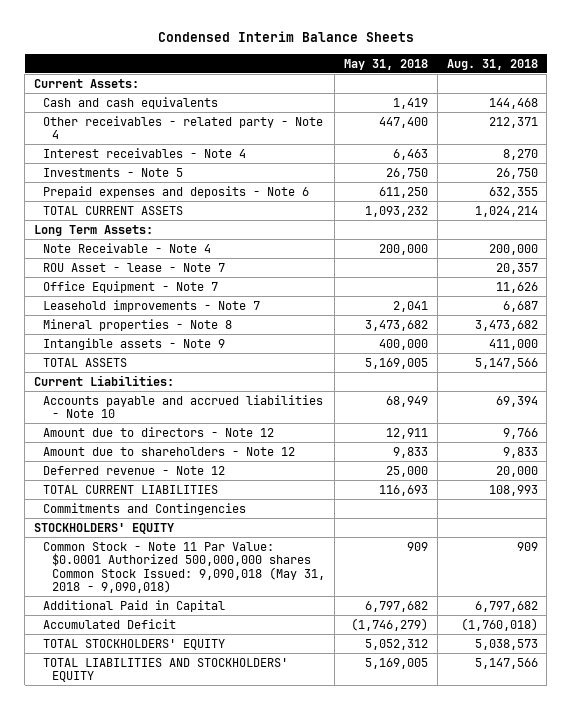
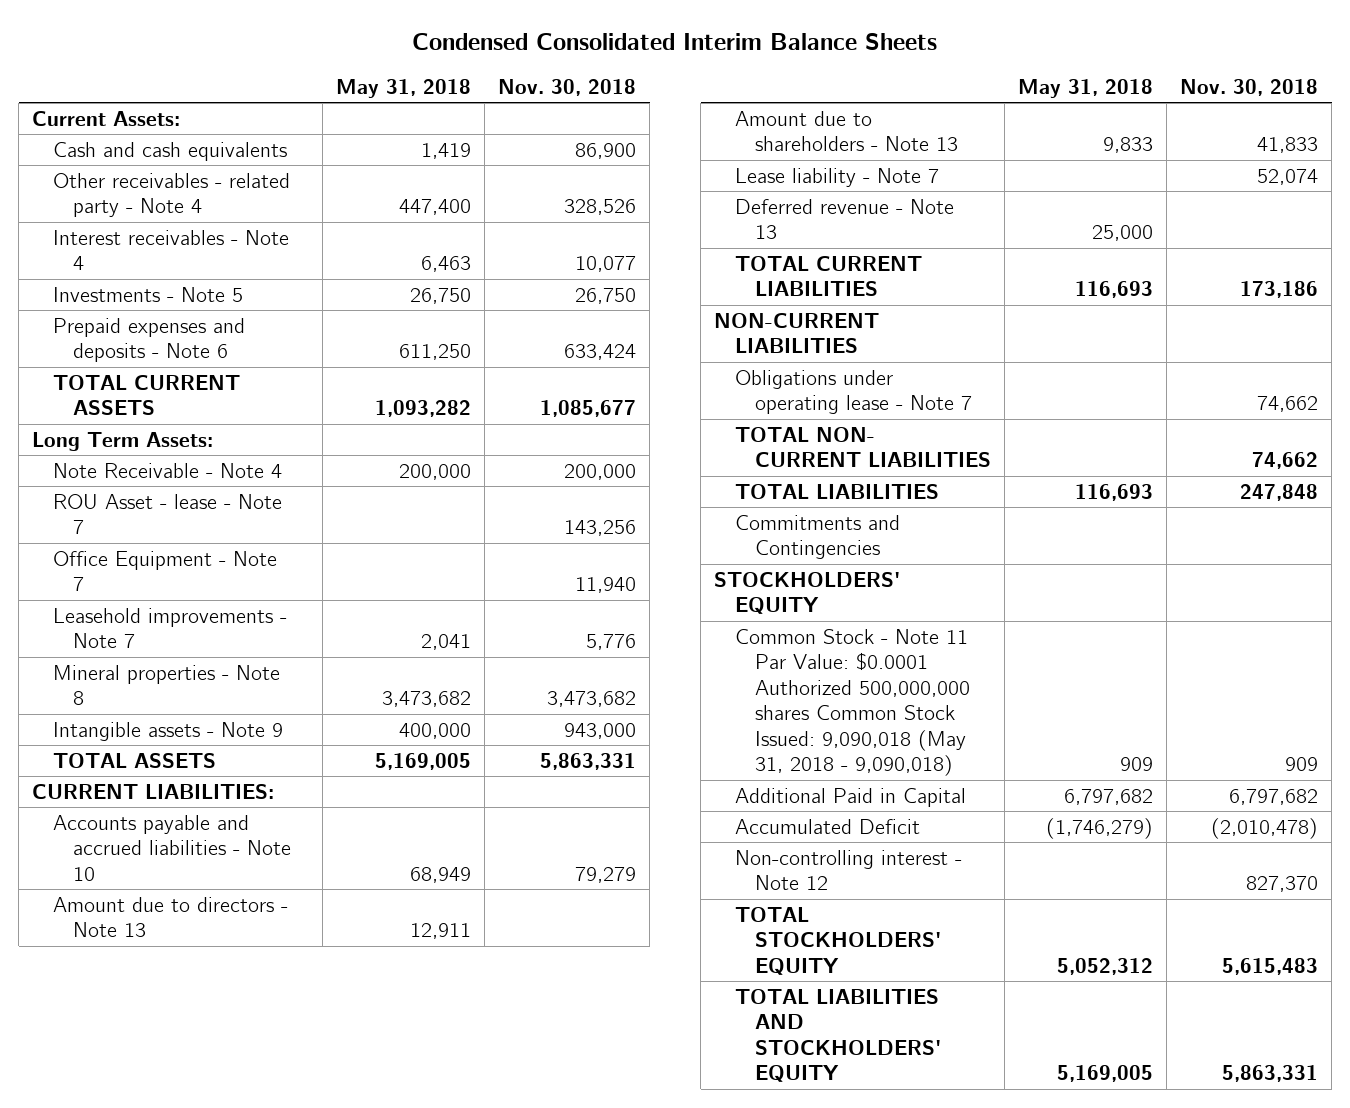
[157,31,414,43] Condensed Interim Balance Sheets -> [412,33,938,51] Condensed Consolidated Interim Balance Sheets
[446,58,538,70] Aug. 31, 2018 -> none
none -> [498,78,637,96] Nov. 30, 2018
[364,205,428,217] 1,093,232 -> [375,400,472,418] 1,093,282
[34,374,175,386] Current Liabilities: -> [32,783,275,799] CURRENT LIABILITIES:
[42,426,274,437] Amount due to directors - Note 12 -> [52,896,288,938] Amount due to directors - Note 13
[42,446,295,456] Amount due to shareholders - Note 12 -> [734,110,959,152] Amount due to shareholders - Note 13
none -> [734,167,939,187] Lease liability - Note 7
[42,465,225,475] Deferred revenue - Note 12 -> [734,198,954,240] Deferred revenue - Note 13
none -> [714,312,880,354] NON-CURRENT LIABILITIES
none -> [734,369,973,415] Obligations under operating lease - Note 7
none -> [734,426,992,468] TOTAL NON- CURRENT LIABILITIES
none -> [734,483,939,499] TOTAL LIABILITIES
none -> [734,849,962,891] Non-controlling interest - Note 12

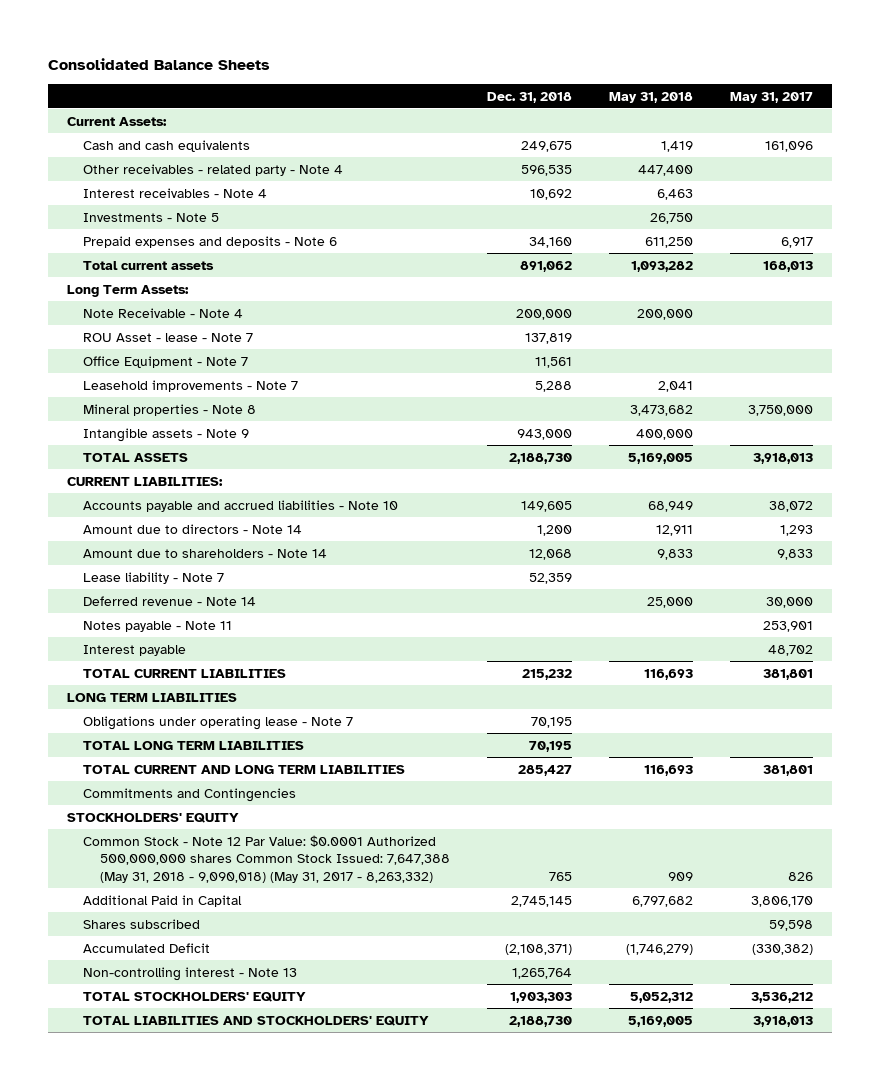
[412,33,938,51] Condensed Consolidated Interim Balance Sheets -> [48,57,271,70] Consolidated Balance Sheets
[498,78,637,96] Nov. 30, 2018 -> none
none -> [487,91,573,103] Dec. 31, 2018
none -> [730,91,814,103] May 31, 2017
[52,374,240,416] TOTAL CURRENT ASSETS -> [83,260,215,270] Total current assets
[52,896,288,938] Amount due to directors - Note 13 -> [83,523,303,534] Amount due to directors - Note 14
[734,110,959,152] Amount due to shareholders - Note 13 -> [83,548,328,558] Amount due to shareholders - Note 14
[734,198,954,240] Deferred revenue - Note 13 -> [83,595,257,606] Deferred revenue - Note 14
none -> [83,620,233,632] Notes payable - Note 11
none -> [83,644,187,656] Interest payable
[714,312,880,354] NON-CURRENT LIABILITIES -> [66,692,237,702] LONG TERM LIABILITIES
[734,426,992,468] TOTAL NON- CURRENT LIABILITIES -> [83,740,305,750] TOTAL LONG TERM LIABILITIES
[734,483,939,499] TOTAL LIABILITIES -> [83,764,406,774] TOTAL CURRENT AND LONG TERM LIABILITIES
[734,628,971,777] Common Stock - Note 11 Par Value: $0.0001 Authorized 500,000,000 shares Common Stock Issued: 9,090,018 (May 31, 2018 - 9,090,018) -> [83,834,451,883] Common Stock - Note 12 Par Value: $0.0001 Authorized 500,000,000 shares Common Stock Issued: 7,647,388 (May 31, 2018 - 9,090,018) (May 31, 2017 - 8,263,332)
none -> [83,918,201,929] Shares subscribed
[734,849,962,891] Non-controlling interest - Note 12 -> [83,966,298,981] Non-controlling interest - Note 13

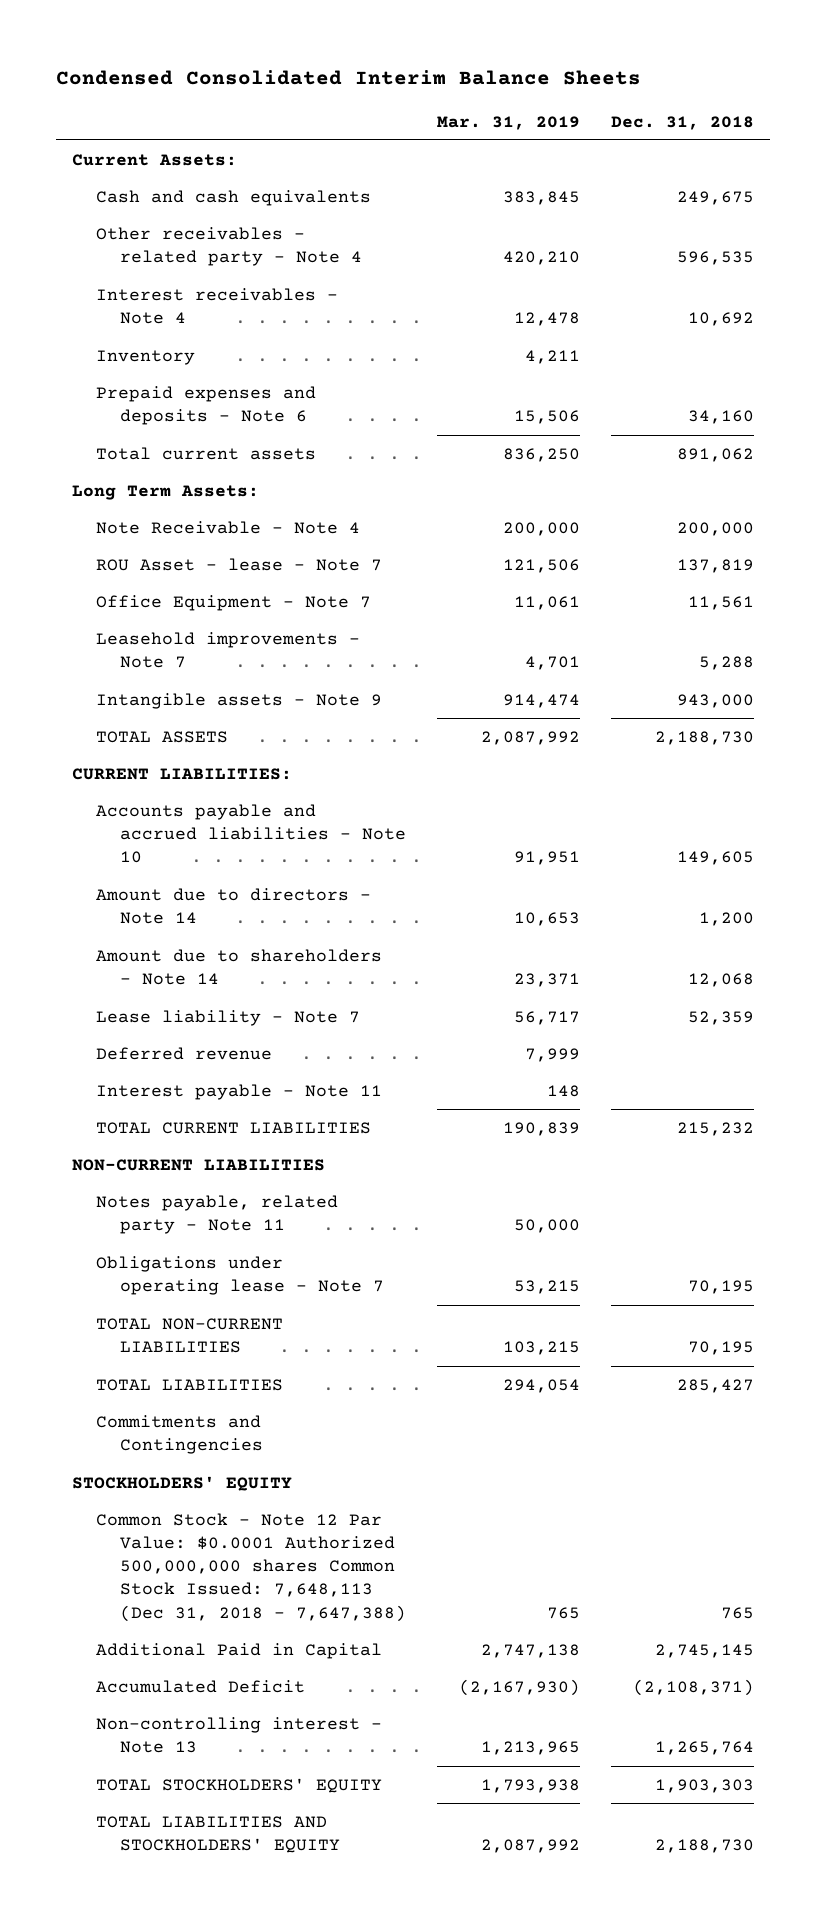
[48,57,271,70] Consolidated Balance Sheets -> [56,70,642,86] Condensed Consolidated Interim Balance Sheets
[609,91,694,103] May 31, 2018 -> none
[730,91,814,103] May 31, 2017 -> none
none -> [437,115,581,130] Mar. 31, 2019
[83,212,220,222] Investments - Note 5 -> none
none -> [95,349,195,365] Inventory
[83,403,257,416] Mineral properties - Note 8 -> none
[83,620,233,632] Notes payable - Note 11 -> none
[83,595,257,606] Deferred revenue - Note 14 -> [95,1046,272,1060] Deferred revenue
[83,644,187,656] Interest payable -> [95,1083,382,1100] Interest payable - Note 11
[66,692,237,702] LONG TERM LIABILITIES -> [71,1158,325,1171] NON-CURRENT LIABILITIES
none -> [95,1194,338,1235] Notes payable, related party - Note 11
[83,740,305,750] TOTAL LONG TERM LIABILITIES -> [95,1317,283,1354] TOTAL NON-CURRENT LIABILITIES
[83,764,406,774] TOTAL CURRENT AND LONG TERM LIABILITIES -> [95,1378,283,1391] TOTAL LIABILITIES
[83,834,451,883] Common Stock - Note 12 Par Value: $0.0001 Authorized 500,000,000 shares Common Stock Issued: 7,647,388 (May 31, 2018 - 9,090,018) (May 31, 2017 - 8,263,332) -> [95,1512,407,1622] Common Stock - Note 12 Par Value: $0.0001 Authorized 500,000,000 shares Common Stock Issued: 7,648,113 (Dec 31, 2018 - 7,647,388)
[83,918,201,929] Shares subscribed -> none

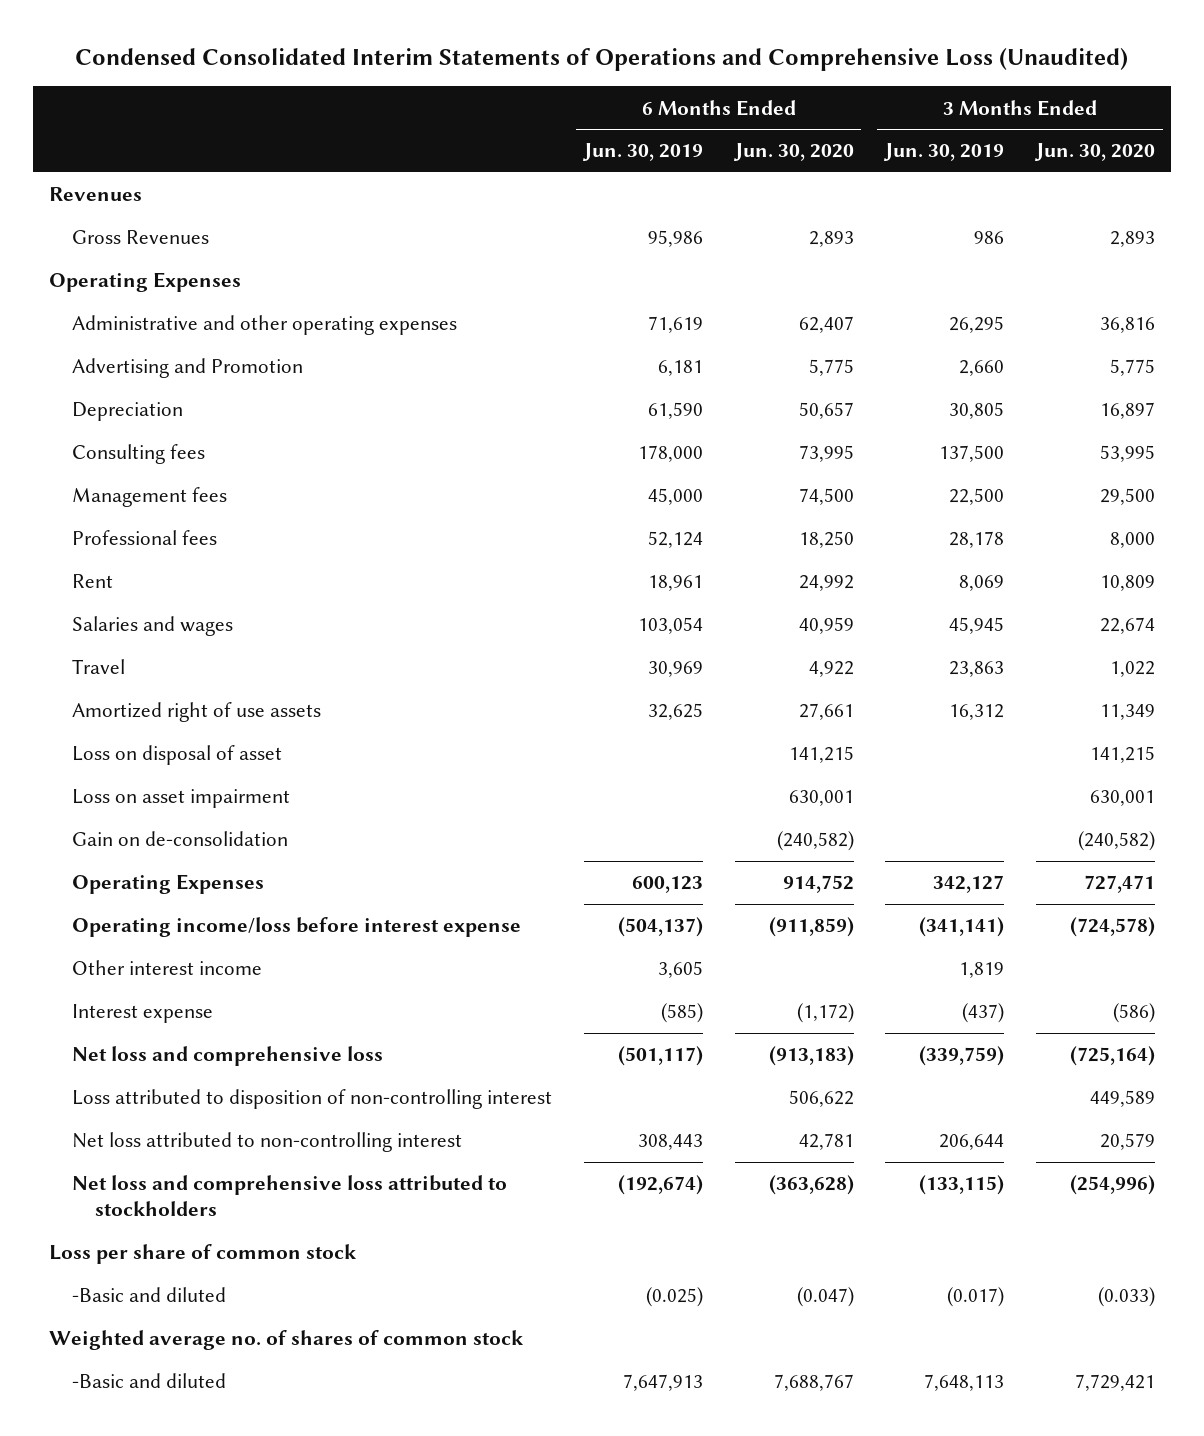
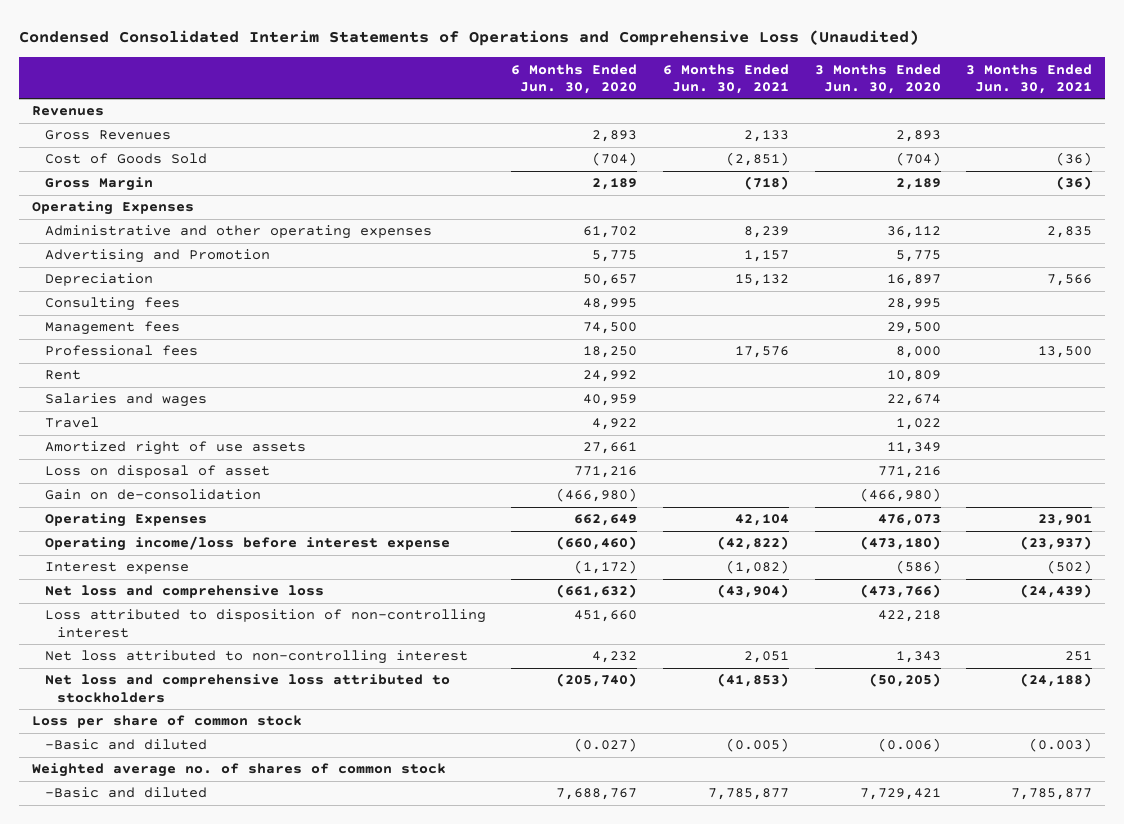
[581,143,703,162] Jun. 30, 2019 -> none
[883,143,1005,162] Jun. 30, 2019 -> none
none -> [662,63,789,94] 6 Months Ended Jun. 30, 2021
none -> [966,63,1093,94] 3 Months Ended Jun. 30, 2021
none -> [44,153,207,165] Cost of Goods Sold
none -> [44,177,153,192] Gross Margin
[798,316,854,334] 62,407 -> [583,226,638,239] 61,702
[1100,317,1156,334] 36,816 -> [886,226,941,239] 36,112
[798,445,854,463] 73,995 -> [583,298,638,311] 48,995
[1100,445,1156,463] 53,995 -> [886,298,941,311] 28,995
[71,789,290,809] Loss on asset impairment -> none
[71,960,262,976] Other interest income -> none
[788,746,854,764] 141,215 -> [574,466,638,479] 771,216
[1090,746,1156,764] 141,215 -> [877,466,941,479] 771,216
[776,831,854,852] (240,582) -> [556,488,638,503] (466,980)
[1078,831,1156,852] (240,582) -> [859,488,941,503] (466,980)
[782,875,854,894] 914,752 -> [574,514,638,527] 662,649
[1084,875,1156,894] 727,471 -> [877,514,941,527] 476,073
[768,917,854,938] (911,859) -> [556,536,638,551] (660,460)
[1070,917,1156,938] (724,578) -> [859,536,941,551] (473,180)
[768,1046,854,1067] (913,183) -> [556,584,638,599] (661,632)
[1070,1046,1156,1067] (725,164) -> [859,584,941,599] (473,766)
[788,1090,854,1108] 506,622 -> [574,610,638,623] 451,660
[1090,1090,1156,1108] 449,589 -> [877,610,941,623] 422,218
[798,1133,854,1151] 42,781 -> [592,651,638,664] 4,232
[1100,1133,1156,1151] 20,579 -> [895,651,941,664] 1,343
[768,1175,854,1196] (363,628) -> [556,673,638,688] (205,740)
[1070,1175,1156,1196] (254,996) -> [868,673,941,688] (50,205)
[796,1287,854,1308] (0.047) -> [574,738,638,753] (0.027)
[1098,1287,1156,1308] (0.033) -> [877,738,941,753] (0.006)

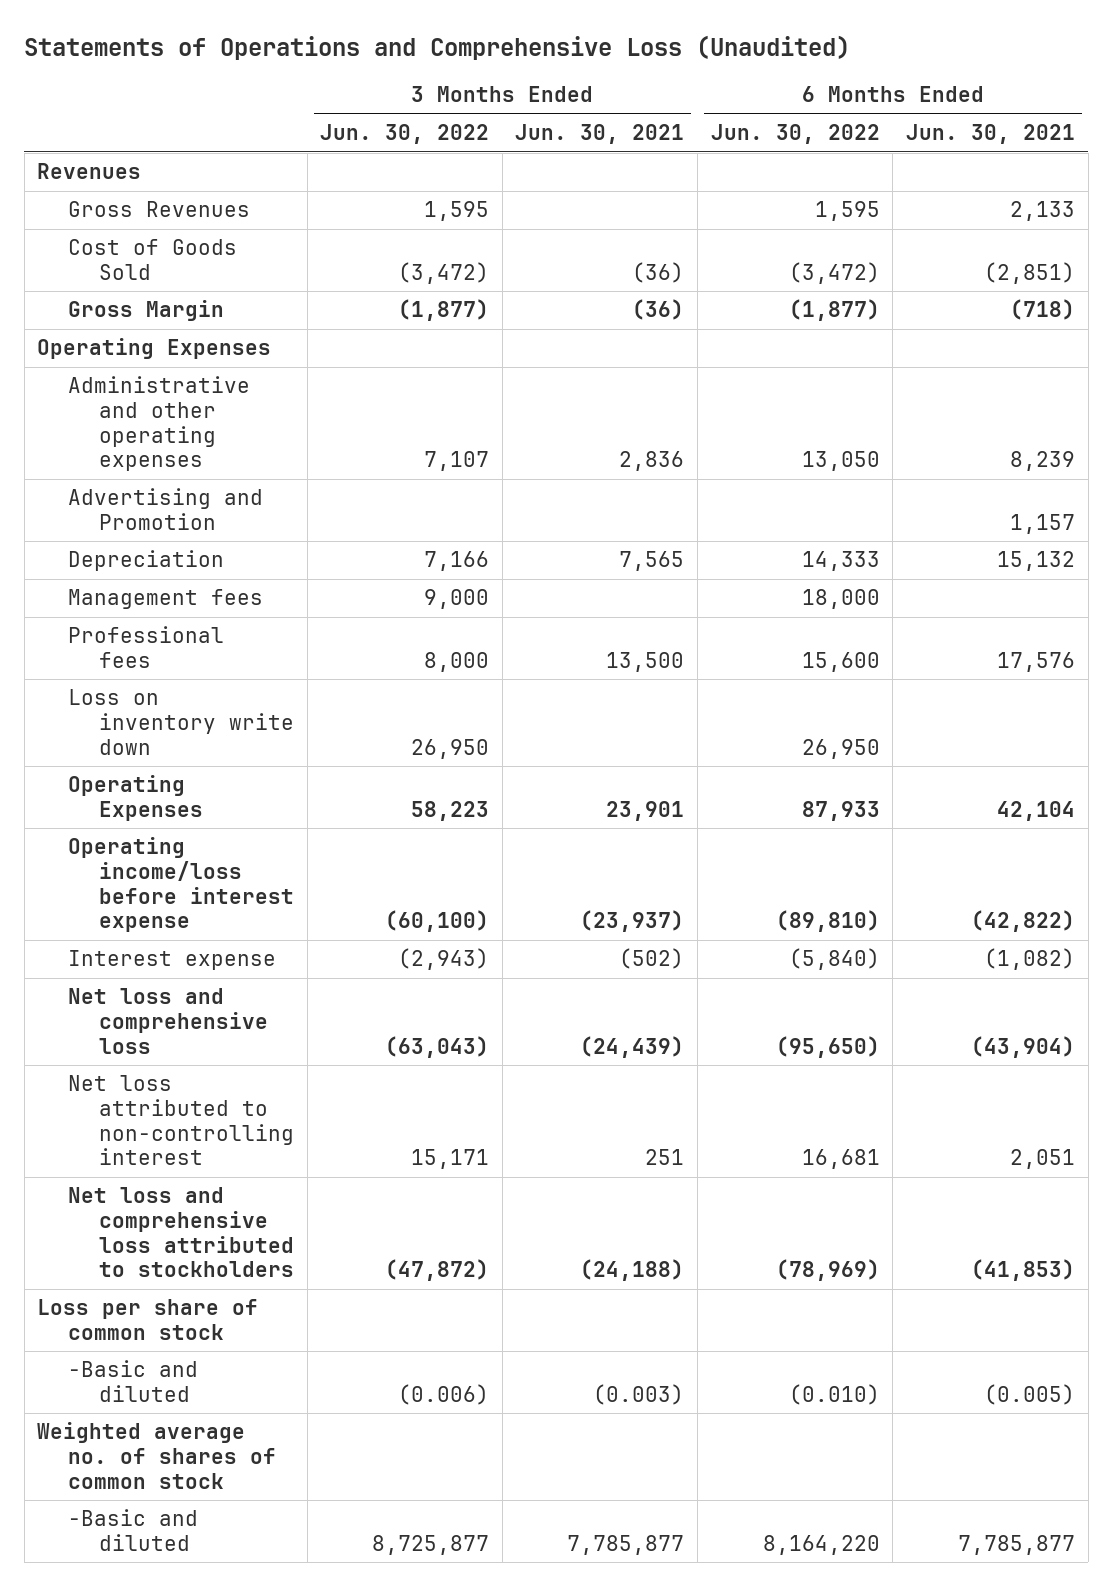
[19,30,920,47] Condensed Consolidated Interim Statements of Operations and Comprehensive Loss (Unaudited) -> [24,34,851,60] Statements of Operations and Comprehensive Loss (Unaudited)
[511,63,638,94] 6 Months Ended Jun. 30, 2020 -> none
[814,63,941,94] 3 Months Ended Jun. 30, 2020 -> none
none -> [320,124,490,145] Jun. 30, 2022
none -> [710,124,880,145] Jun. 30, 2022
[1047,226,1093,239] 2,835 -> [619,451,685,472] 2,836
[44,297,180,312] Consulting fees -> none
[1047,274,1093,287] 7,566 -> [619,551,685,572] 7,565
[44,370,81,381] Rent -> none
[44,393,207,408] Salaries and wages -> none
[44,417,99,429] Travel -> none
[44,441,306,456] Amortized right of use assets -> none
[44,465,270,479] Loss on disposal of asset -> none
[44,489,261,501] Gain on de-consolidation -> none
none -> [68,689,294,755] Loss on inventory write down
[44,609,486,638] Loss attributed to disposition of non-controlling interest -> none

